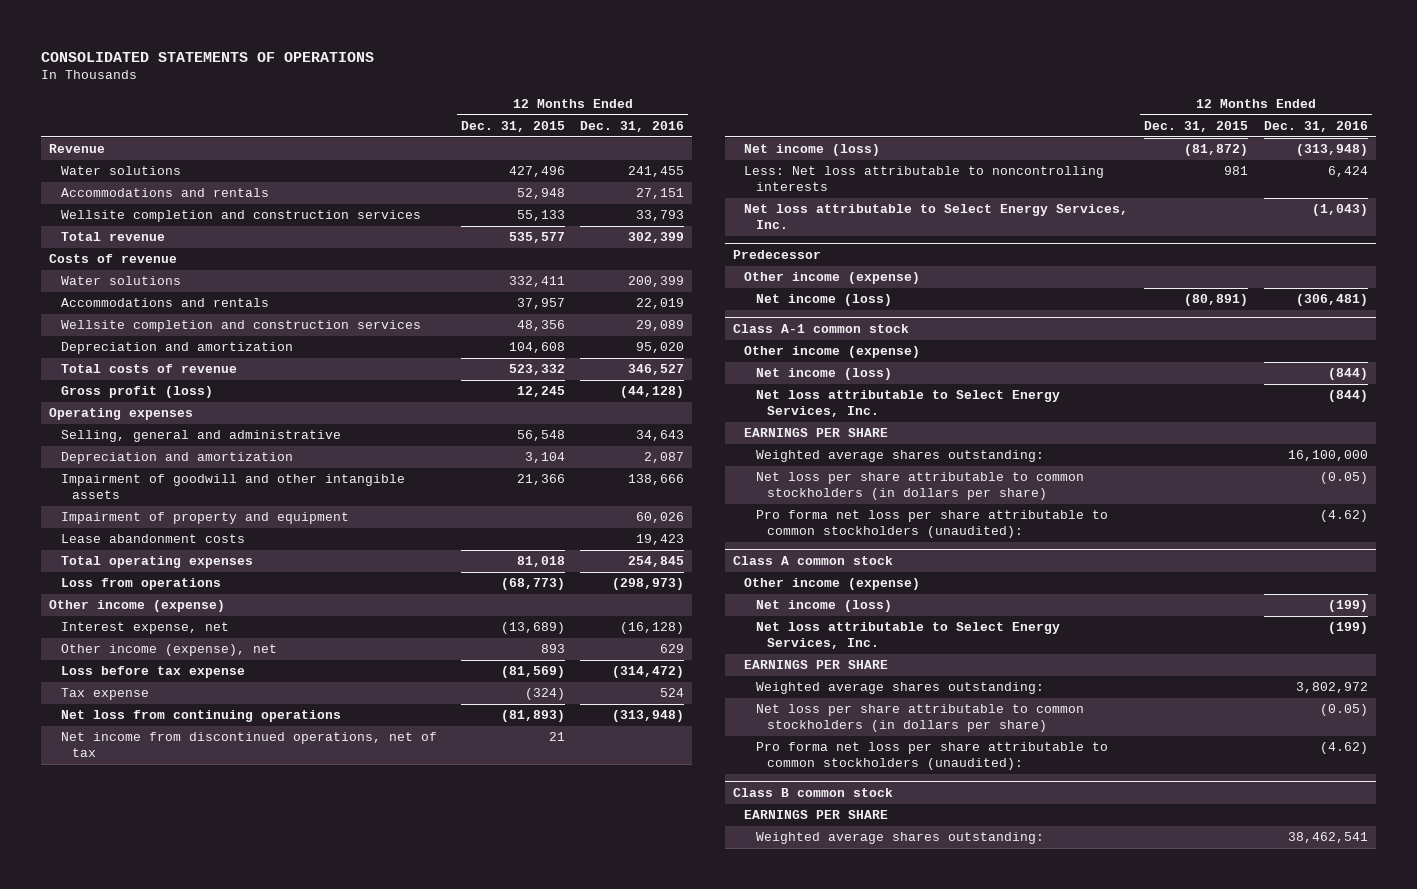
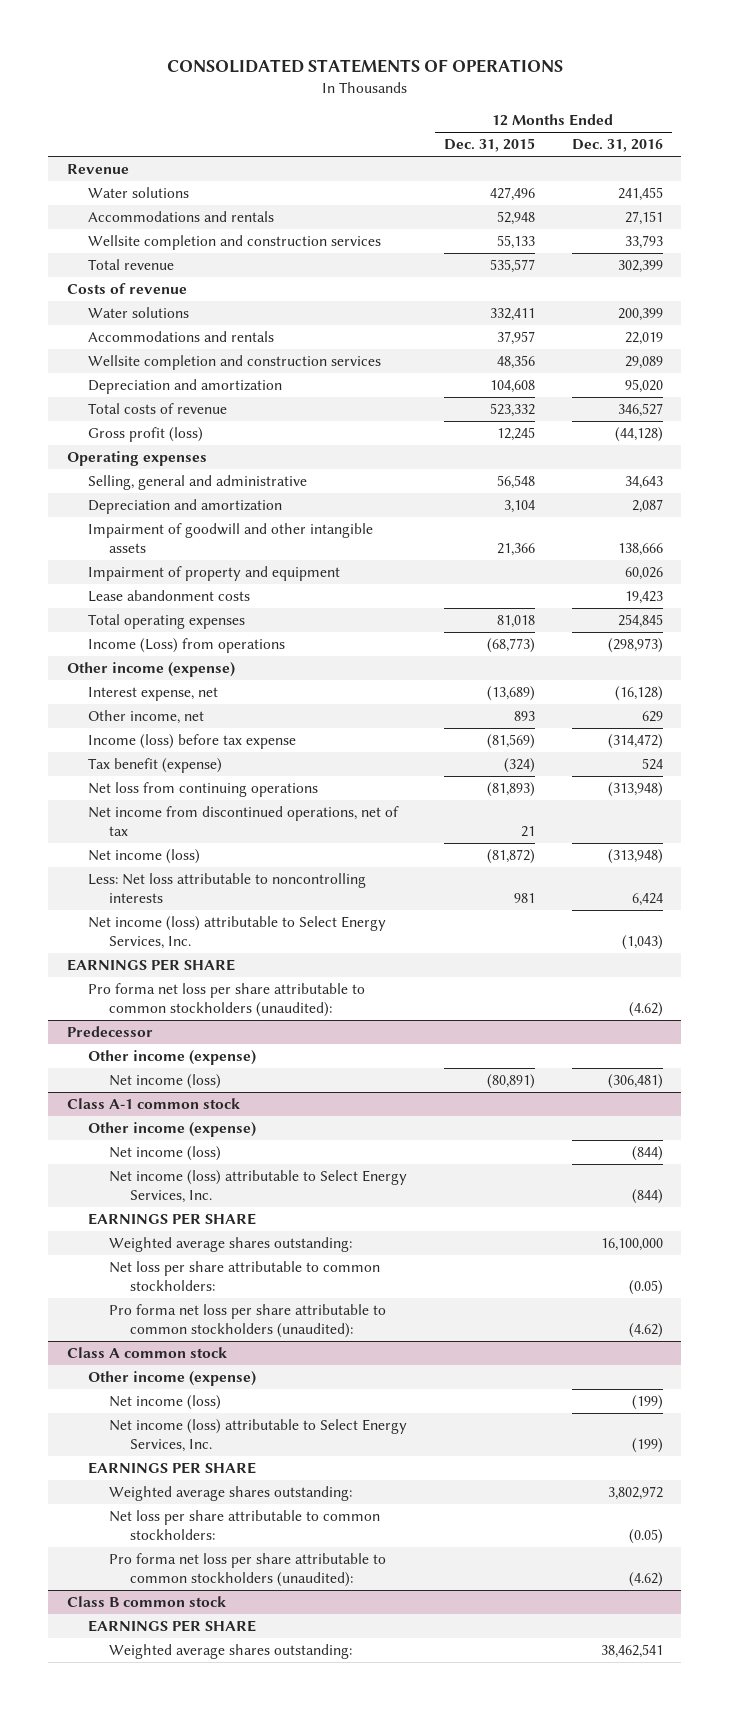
[60,578,221,591] Loss from operations -> [87,638,285,654] Income (Loss) from operations
[60,644,277,657] Other income (expense), net -> [87,710,204,725] Other income, net
[60,666,245,679] Loss before tax expense -> [87,734,296,750] Income (loss) before tax expense
[60,688,149,701] Tax expense -> [87,758,222,774] Tax benefit (expense)
[744,204,1129,230] Net loss attributable to Select Energy Services, Inc. -> [87,916,386,950] Net income (loss) attributable to Select Energy Services, Inc.
none -> [66,959,235,972] EARNINGS PER SHARE
none -> [87,983,365,1018] Pro forma net loss per share attributable to common stockholders (unaudited):
[755,390,1060,418] Net loss attributable to Select Energy Services, Inc. -> [108,1170,407,1204] Net income (loss) attributable to Select Energy Services, Inc.
[755,472,1084,501] Net loss per share attributable to common stockholders (in dollars per share) -> [108,1261,380,1292] Net loss per share attributable to common stockholders:
[755,622,1060,650] Net loss attributable to Select Energy Services, Inc. -> [108,1419,407,1453] Net income (loss) attributable to Select Energy Services, Inc.
[755,704,1084,733] Net loss per share attributable to common stockholders (in dollars per share) -> [108,1510,380,1541] Net loss per share attributable to common stockholders:

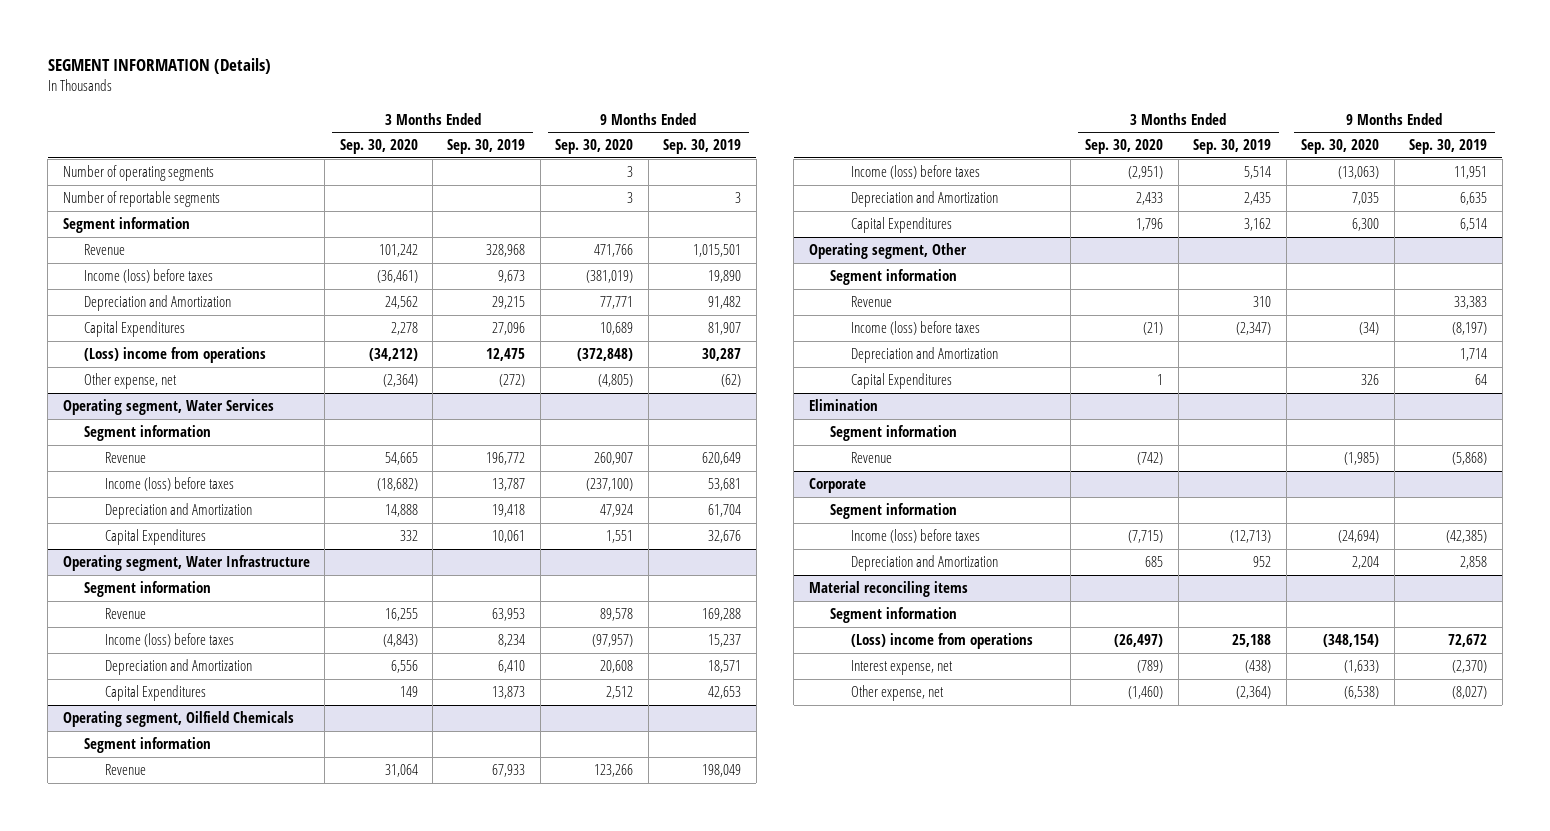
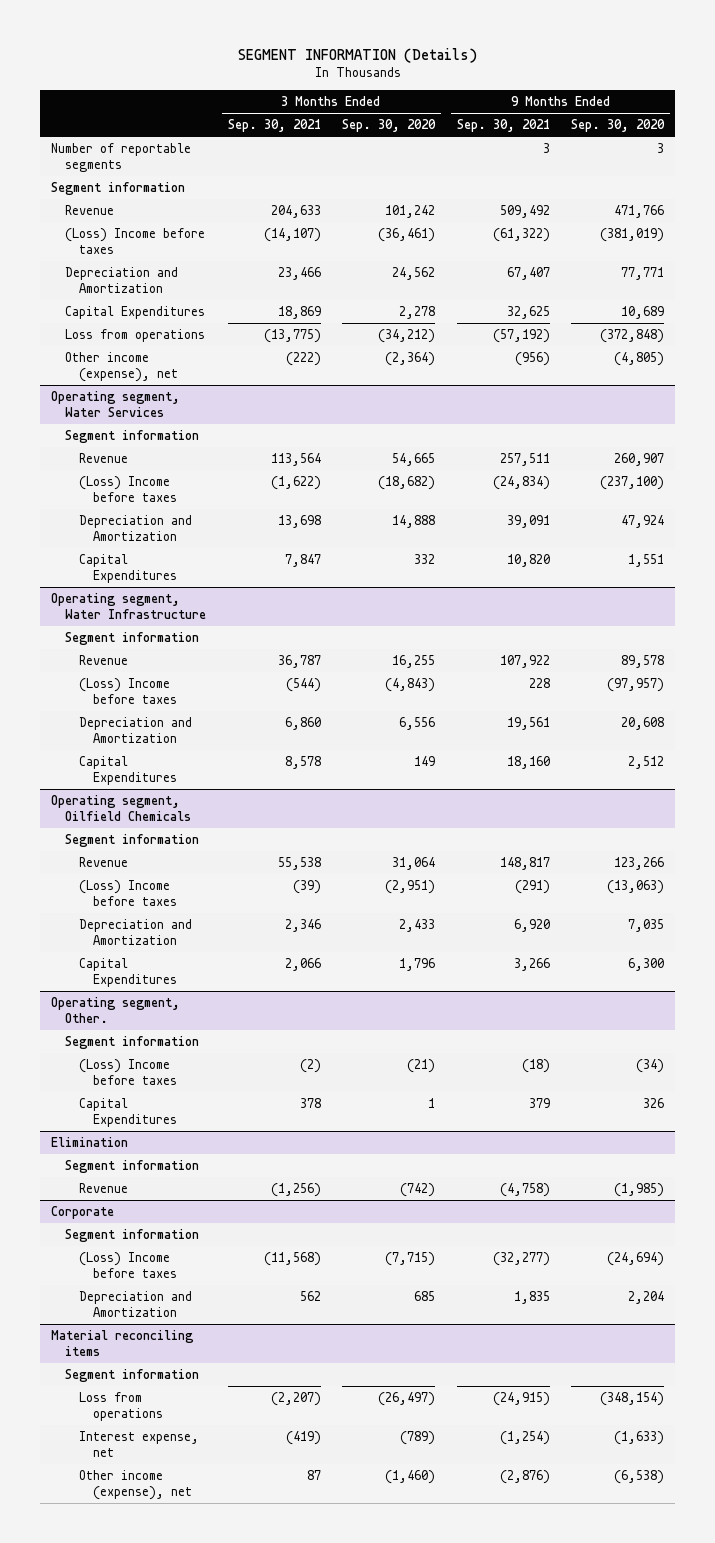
[447,139,526,155] Sep. 30, 2019 -> none
[663,139,742,155] Sep. 30, 2019 -> none
none -> [227,119,321,133] Sep. 30, 2021
none -> [456,119,550,133] Sep. 30, 2021
[62,165,214,182] Number of operating segments -> none
[83,269,213,284] Income (loss) before taxes -> [65,228,206,254] (Loss) Income before taxes
[83,347,266,364] (Loss) income from operations -> [65,329,206,343] Loss from operations
[83,373,177,390] Other expense, net -> [65,352,179,382] Other income (expense), net
[105,477,235,492] Income (loss) before taxes -> [79,476,178,502] (Loss) Income before taxes
[105,633,235,648] Income (loss) before taxes -> [79,678,178,704] (Loss) Income before taxes
[851,165,981,180] Income (loss) before taxes -> [79,880,178,906] (Loss) Income before taxes
[808,243,967,260] Operating segment, Other -> [50,997,180,1023] Operating segment, Other.
[851,296,893,308] Revenue -> none
[851,347,999,364] Depreciation and Amortization -> none
[851,321,981,336] Income (loss) before taxes -> [79,1059,178,1085] (Loss) Income before taxes
[851,529,981,544] Income (loss) before taxes -> [79,1252,178,1278] (Loss) Income before taxes
[851,633,1034,650] (Loss) income from operations -> [79,1392,164,1421] Loss from operations
[851,685,945,702] Other expense, net -> [79,1470,193,1500] Other income (expense), net

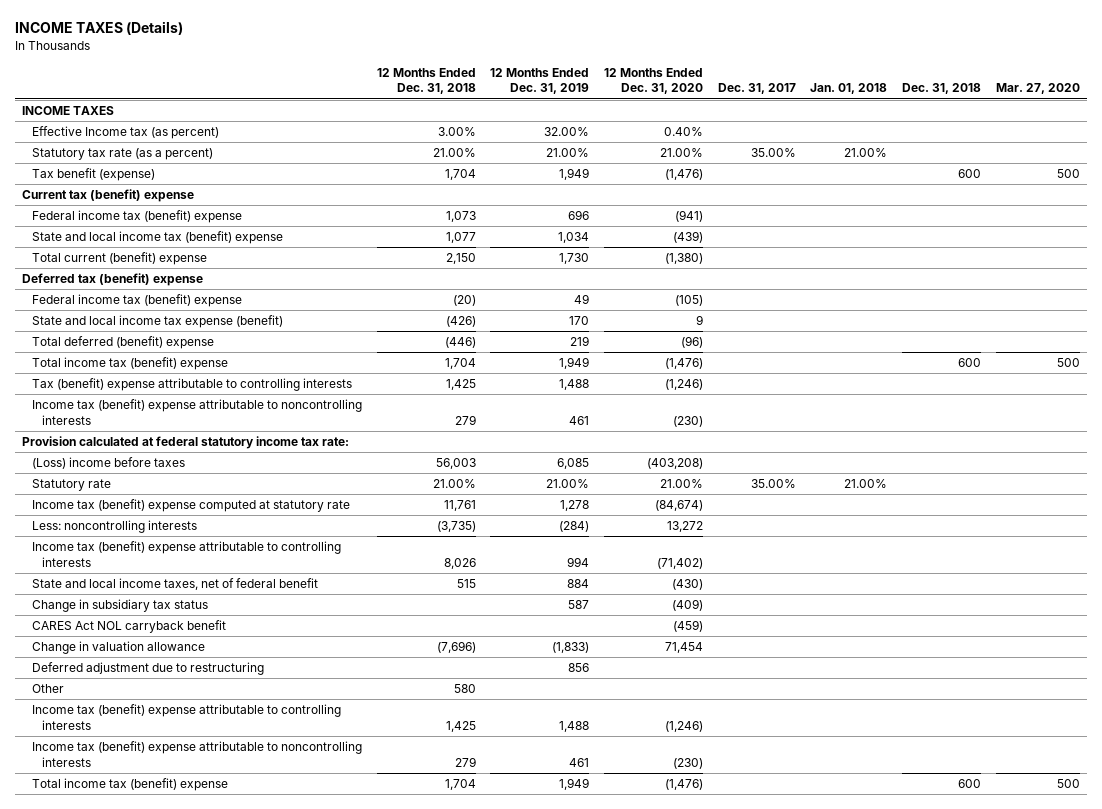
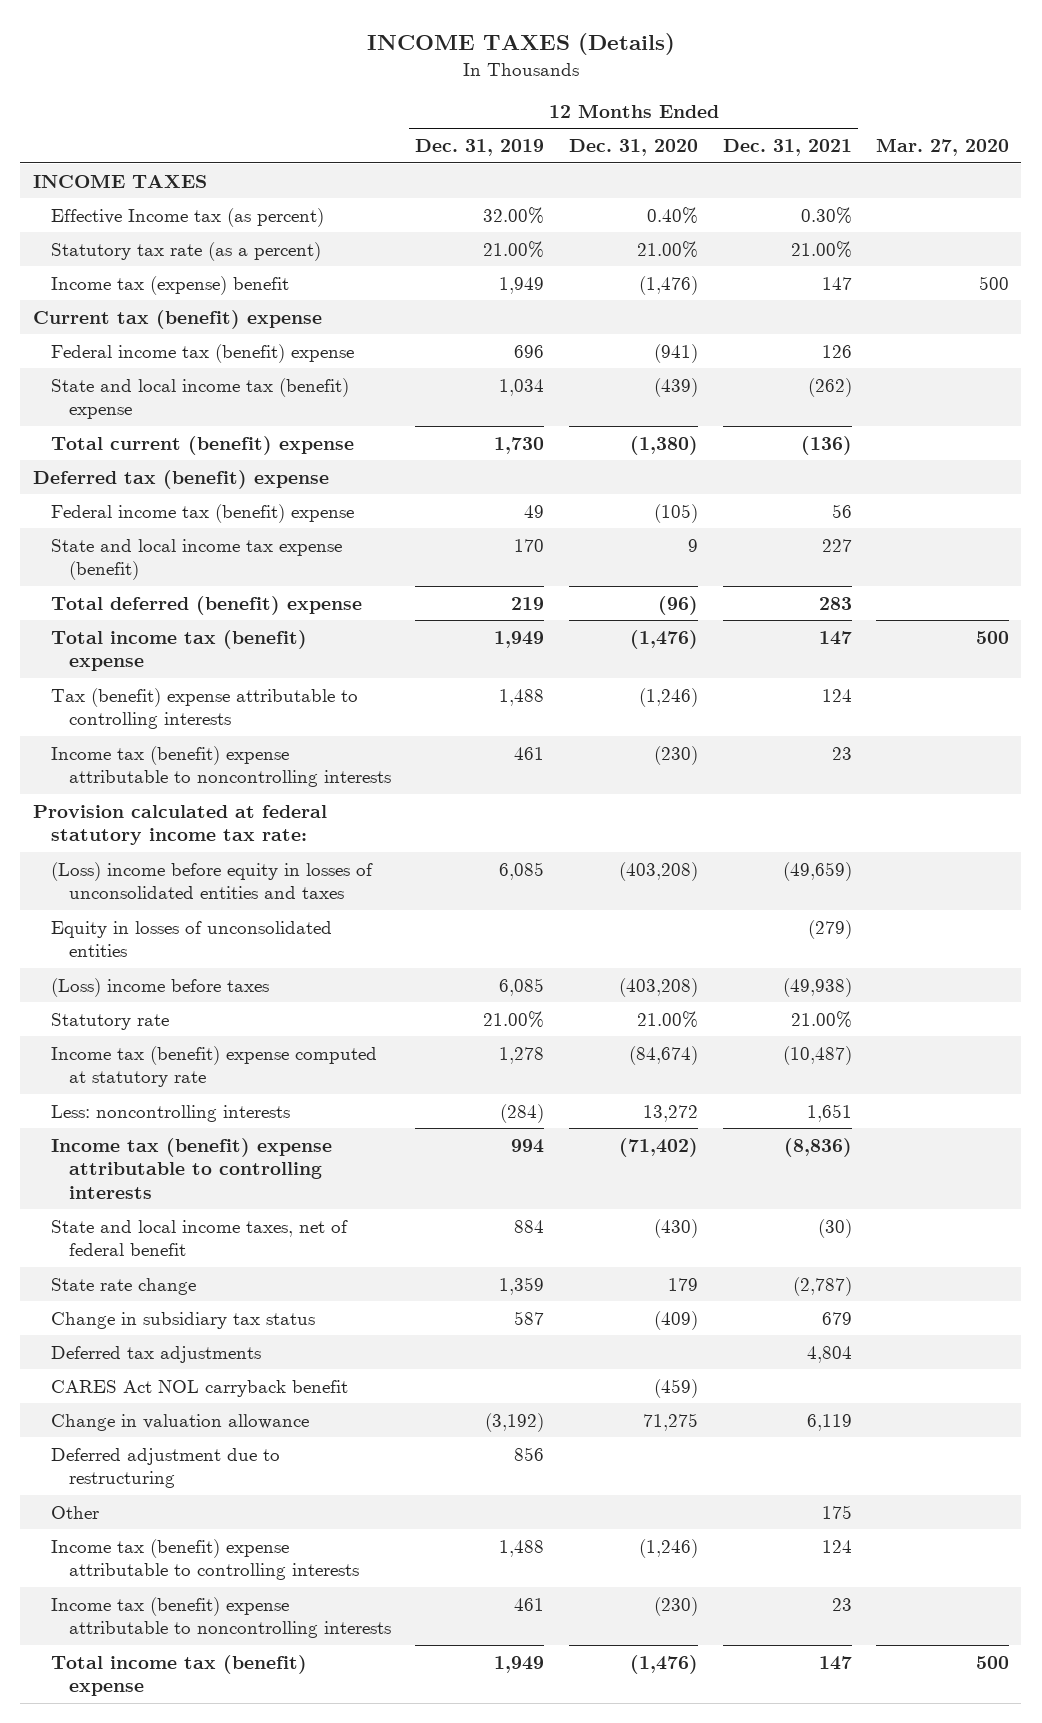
[376,67,476,95] 12 Months Ended Dec. 31, 2018 -> none
[717,83,796,95] Dec. 31, 2017 -> none
[810,83,888,95] Jan. 01, 2018 -> none
[901,83,981,95] Dec. 31, 2018 -> none
none -> [722,139,852,157] Dec. 31, 2021
[31,168,155,182] Tax benefit (expense) -> [50,275,289,295] Income tax (expense) benefit
none -> [50,861,373,900] (Loss) income before equity in losses of unconsolidated entities and taxes
none -> [50,920,332,958] Equity in losses of unconsolidated entities
none -> [50,1277,196,1295] State rate change
none -> [50,1345,261,1363] Deferred tax adjustments
[552,642,590,654] (1,833) -> [485,1412,545,1432] (3,192)
[664,642,703,654] 71,454 -> [643,1412,699,1431] 71,275

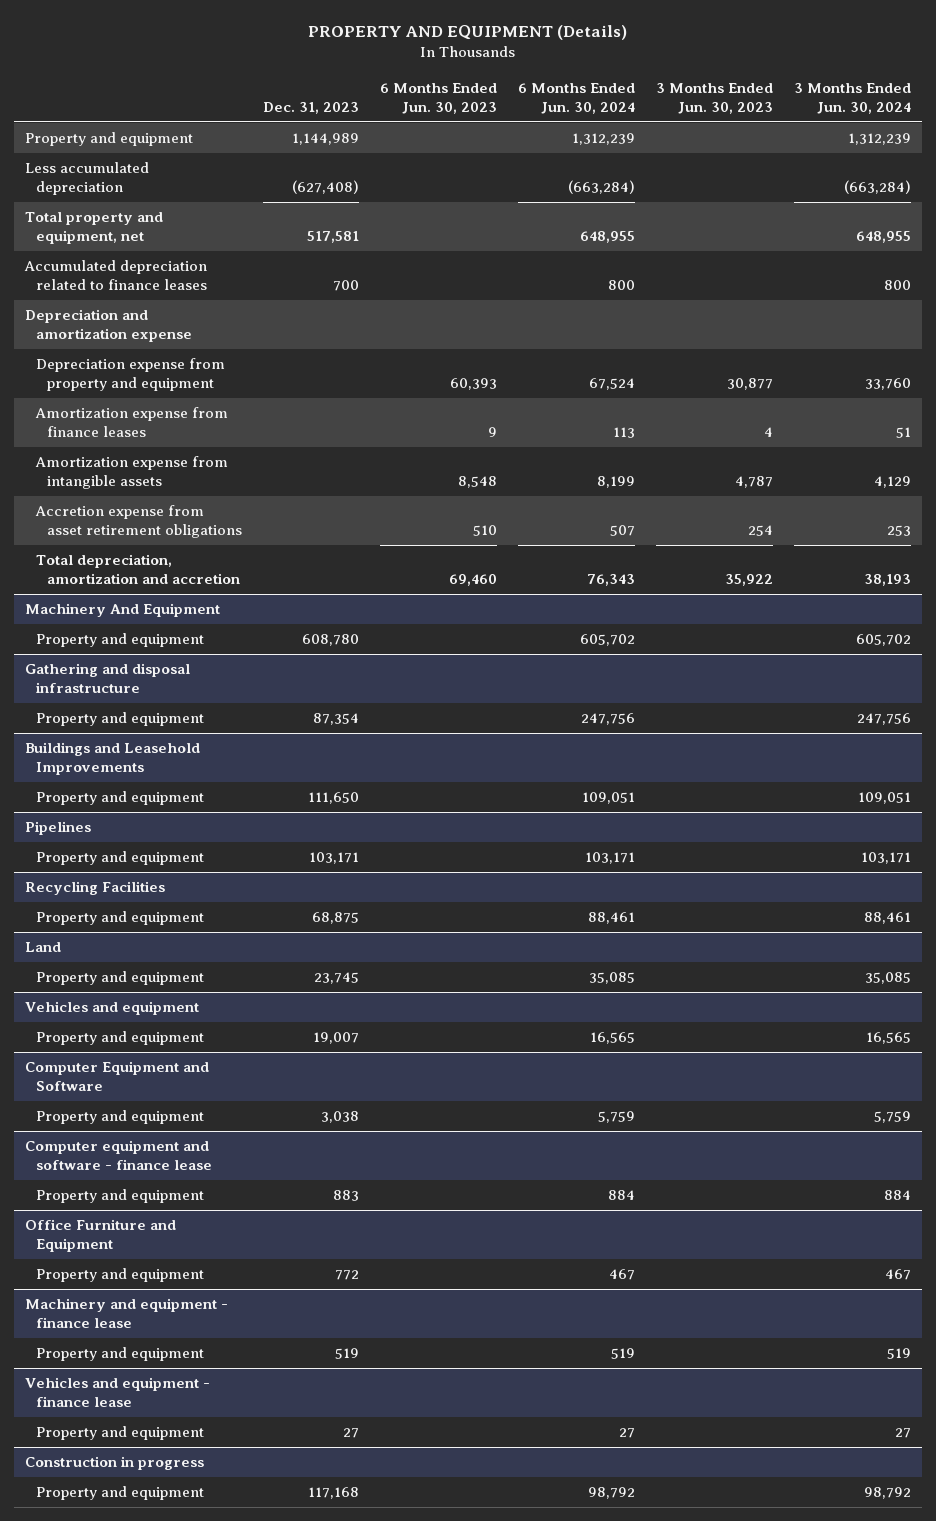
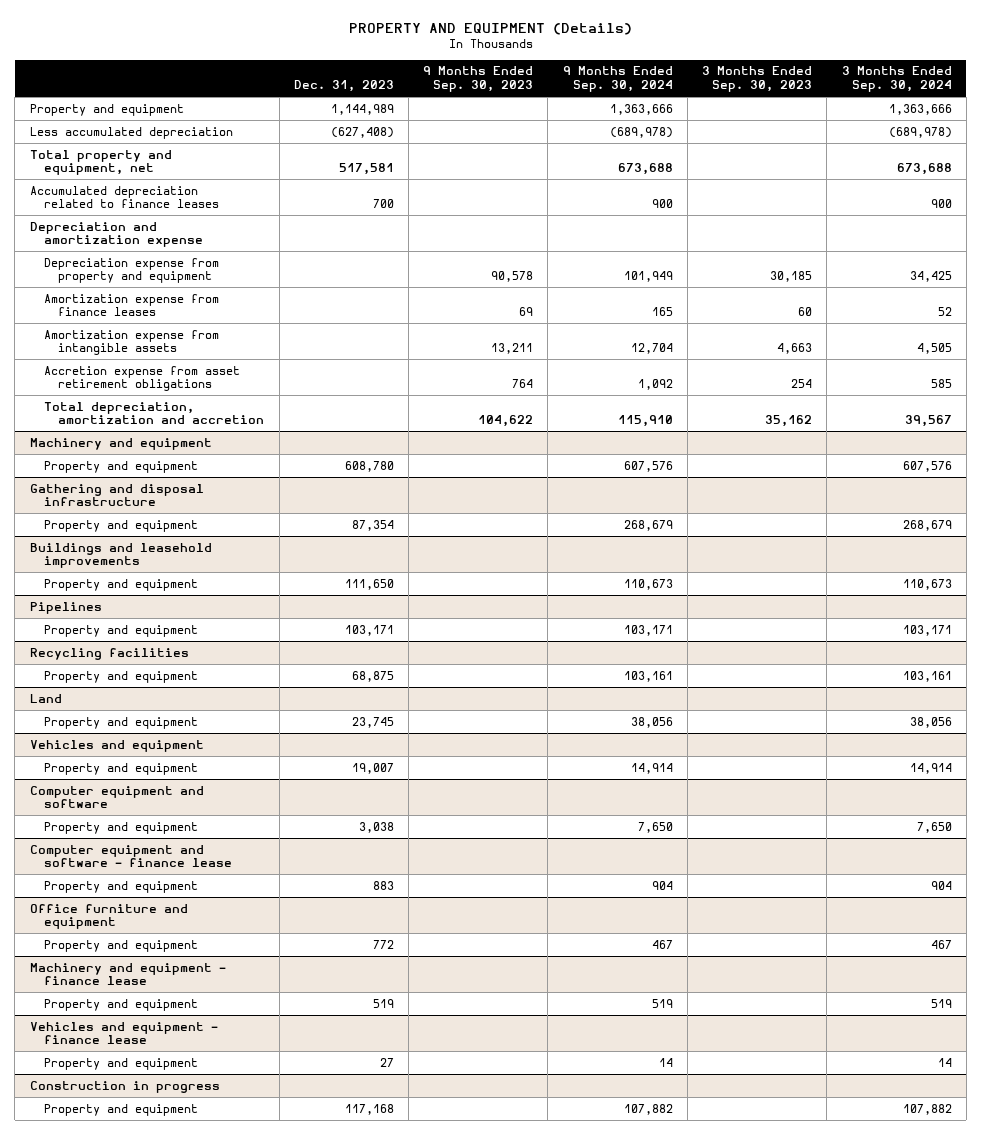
[380,82,498,114] 6 Months Ended Jun. 30, 2023 -> none
[518,82,636,114] 6 Months Ended Jun. 30, 2024 -> none
[656,82,774,114] 3 Months Ended Jun. 30, 2023 -> none
[794,82,912,114] 3 Months Ended Jun. 30, 2024 -> none
none -> [423,66,534,93] 9 Months Ended Sep. 30, 2023
none -> [562,66,673,93] 9 Months Ended Sep. 30, 2024
none -> [702,66,813,93] 3 Months Ended Sep. 30, 2023
none -> [841,66,952,93] 3 Months Ended Sep. 30, 2024
[24,603,220,618] Machinery And Equipment -> [29,437,212,450] Machinery and equipment
[24,742,200,776] Buildings and Leasehold Improvements -> [29,542,212,569] Buildings and leasehold improvements
[24,881,165,896] Recycling Facilities -> [29,647,189,660] Recycling facilities
[24,1061,209,1092] Computer Equipment and Software -> [29,785,204,809] Computer equipment and software
[24,1219,176,1253] Office Furniture and Equipment -> [29,903,188,930] Office furniture and equipment

